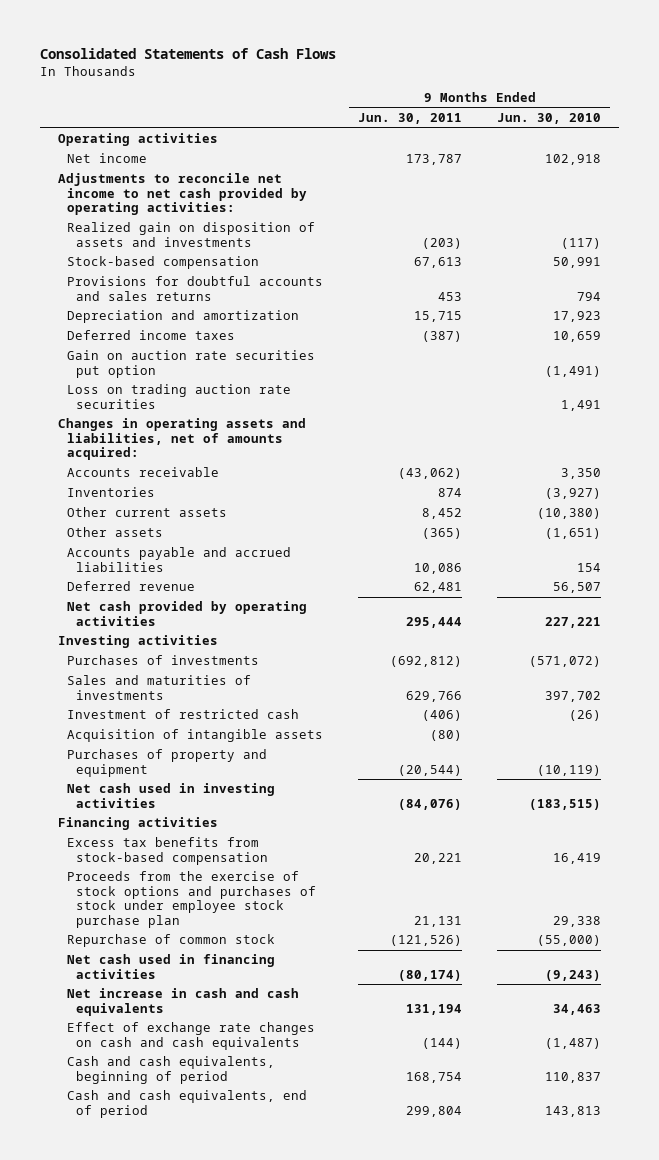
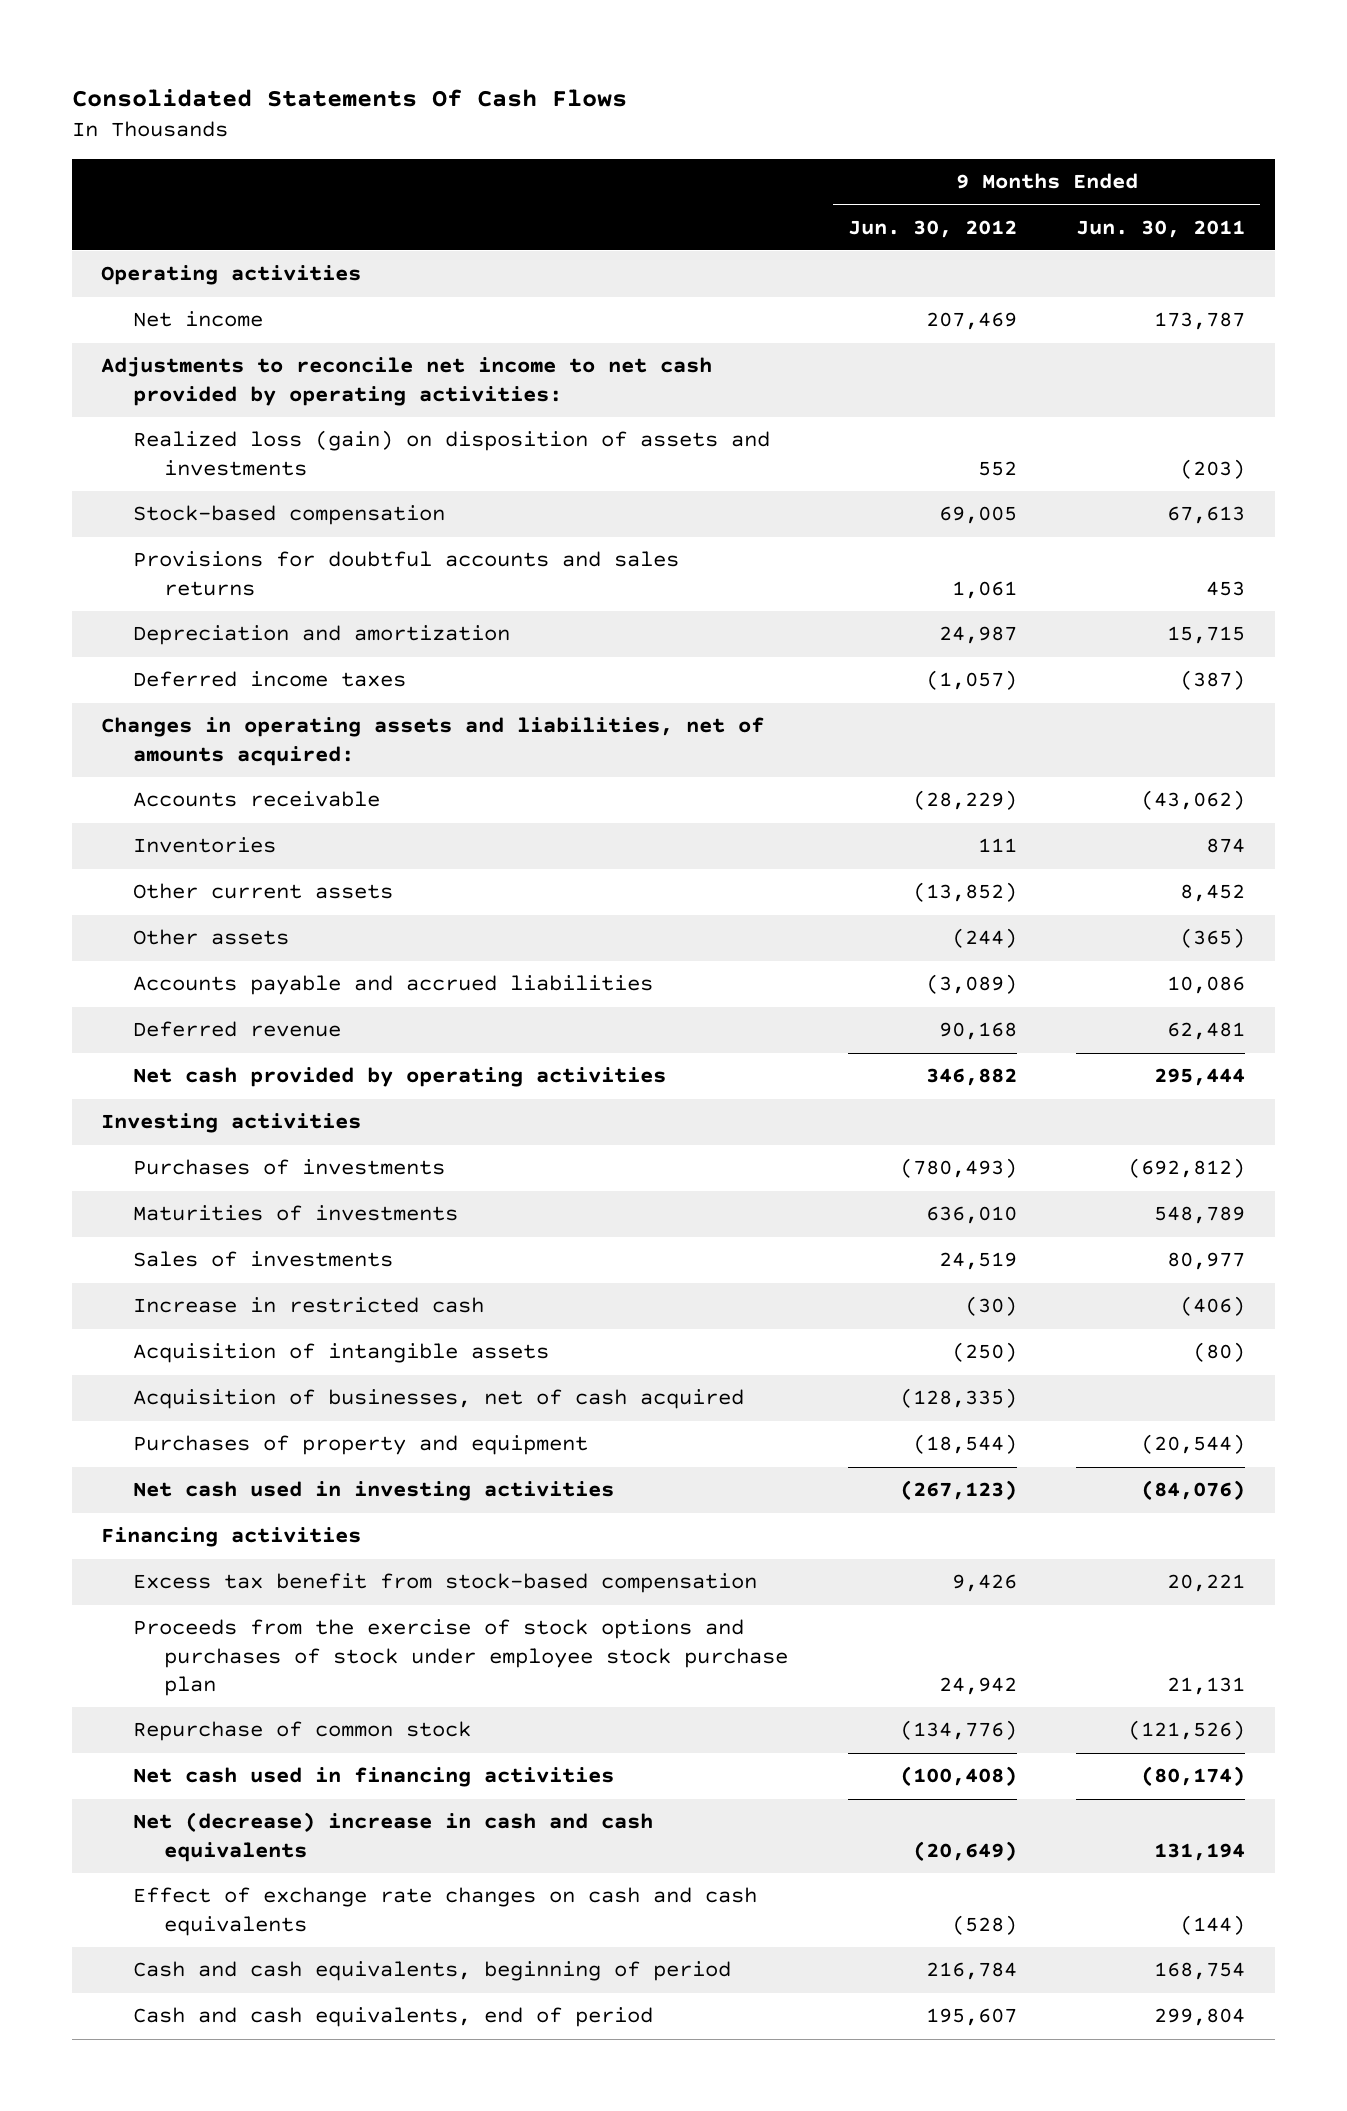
[39,48,336,60] Consolidated Statements of Cash Flows -> [71,89,627,108] Consolidated Statements Of Cash Flows
[497,113,602,125] Jun. 30, 2010 -> none
none -> [847,219,1017,238] Jun. 30, 2012
[66,222,315,247] Realized gain on disposition of assets and investments -> [132,430,770,476] Realized loss (gain) on disposition of assets and investments
[66,350,315,378] Gain on auction rate securities put option -> none
[66,384,291,409] Loss on trading auction rate securities -> none
[66,675,251,700] Sales and maturities of investments -> [132,1205,458,1222] Maturities of investments
[406,690,463,702] 629,766 -> [1154,1206,1246,1225] 548,789
none -> [132,1251,393,1268] Sales of investments
[66,709,299,720] Investment of restricted cash -> [132,1297,484,1314] Increase in restricted cash
none -> [132,1389,744,1410] Acquisition of businesses, net of cash acquired
[66,837,268,865] Excess tax benefits from stock-based compensation -> [132,1573,757,1594] Excess tax benefit from stock-based compensation
[66,988,299,1016] Net increase in cash and cash equivalents -> [132,1812,653,1862] Net (decrease) increase in cash and cash equivalents

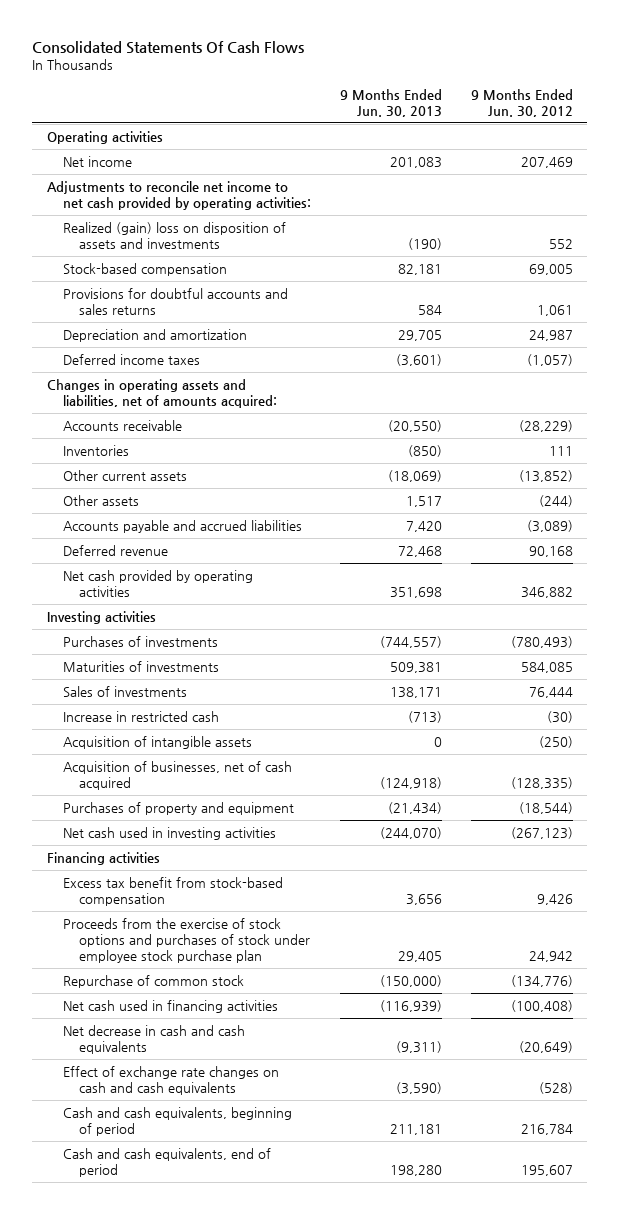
[1076,219,1246,238] Jun. 30, 2011 -> none
none -> [339,88,442,117] 9 Months Ended Jun. 30, 2013
[132,430,770,476] Realized loss (gain) on disposition of assets and investments -> [62,221,286,249] Realized (gain) loss on disposition of assets and investments
[925,1206,1017,1225] 636,010 -> [520,661,573,673] 584,085
[938,1252,1017,1271] 24,519 -> [528,686,573,698] 76,444
[132,1812,653,1862] Net (decrease) increase in cash and cash equivalents -> [62,1024,245,1054] Net decrease in cash and cash equivalents

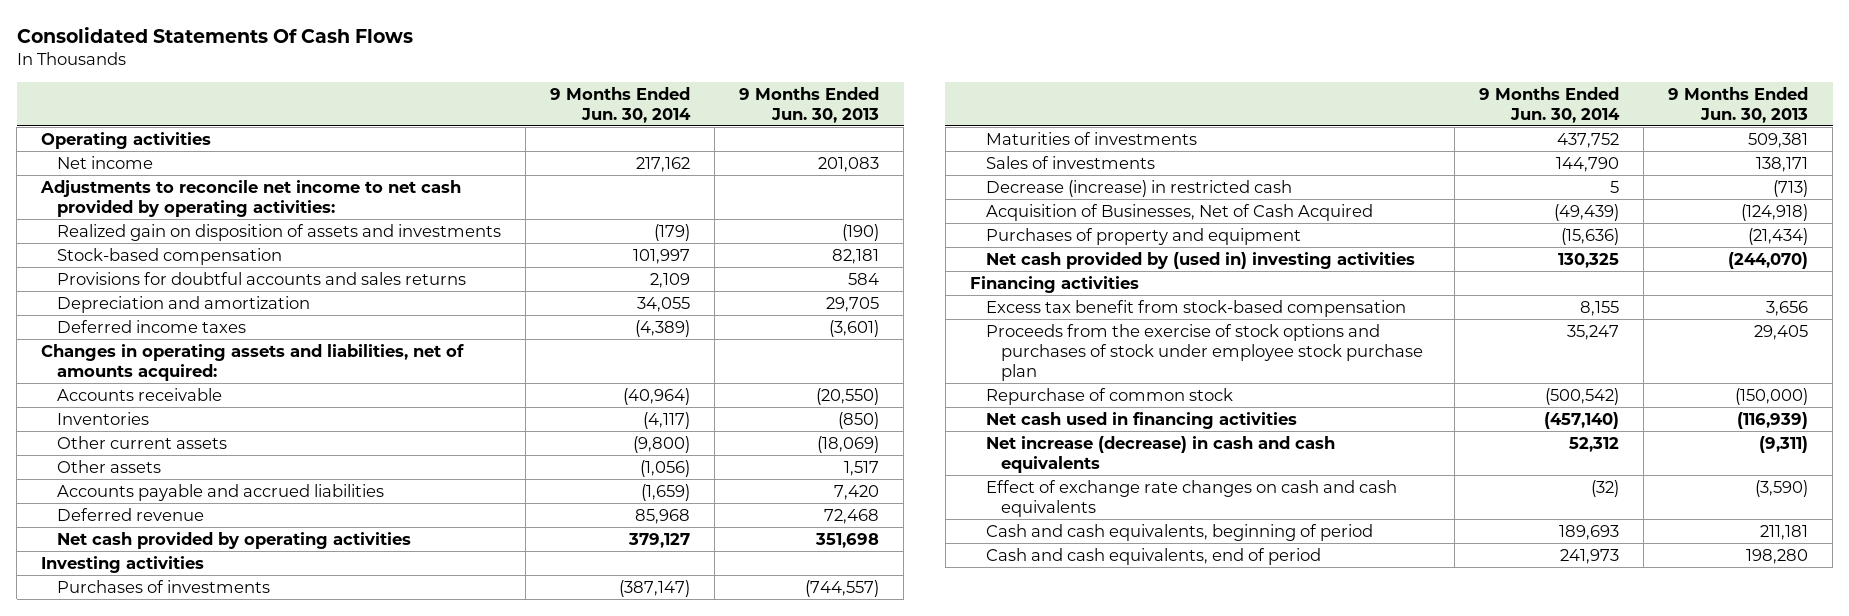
[470,88,573,117] 9 Months Ended Jun. 30, 2012 -> none
none -> [549,86,691,123] 9 Months Ended Jun. 30, 2014
[62,221,286,249] Realized (gain) loss on disposition of assets and investments -> [56,223,501,241] Realized gain on disposition of assets and investments
[62,735,252,749] Acquisition of intangible assets -> none
[62,710,219,722] Increase in restricted cash -> [985,179,1292,197] Decrease (increase) in restricted cash
[62,760,292,790] Acquisition of businesses, net of cash acquired -> [985,203,1373,221] Acquisition of Businesses, Net of Cash Acquired
[62,826,276,840] Net cash used in investing activities -> [985,251,1415,269] Net cash provided by (used in) investing activities
[62,1024,245,1054] Net decrease in cash and cash equivalents -> [985,435,1335,473] Net increase (decrease) in cash and cash equivalents

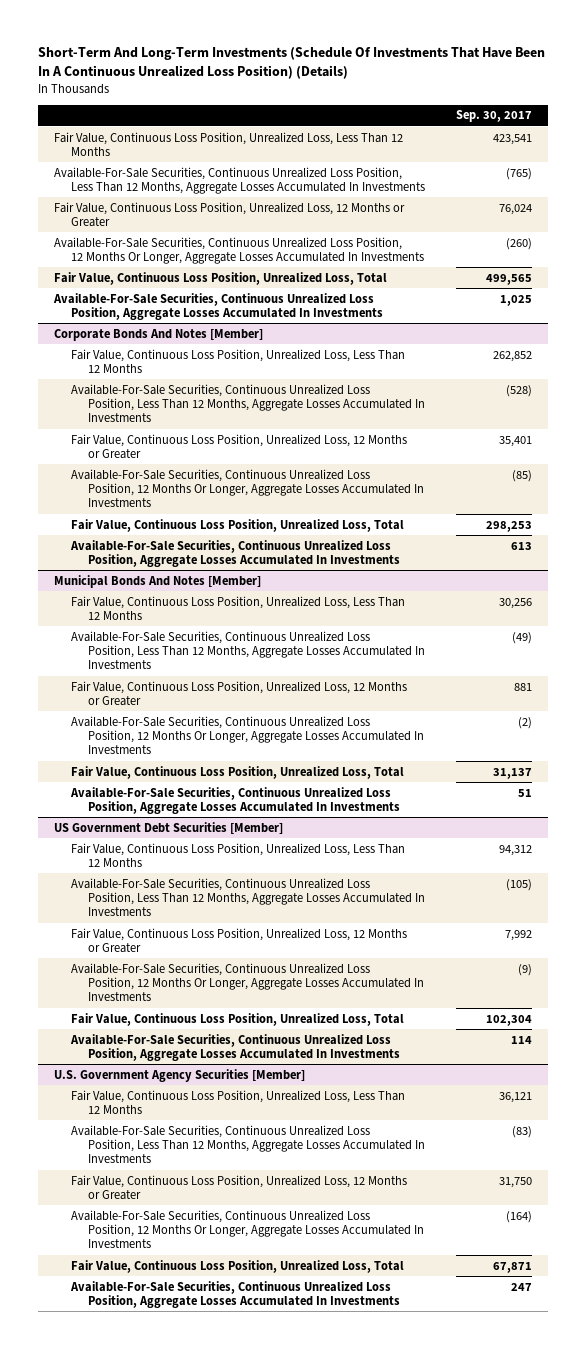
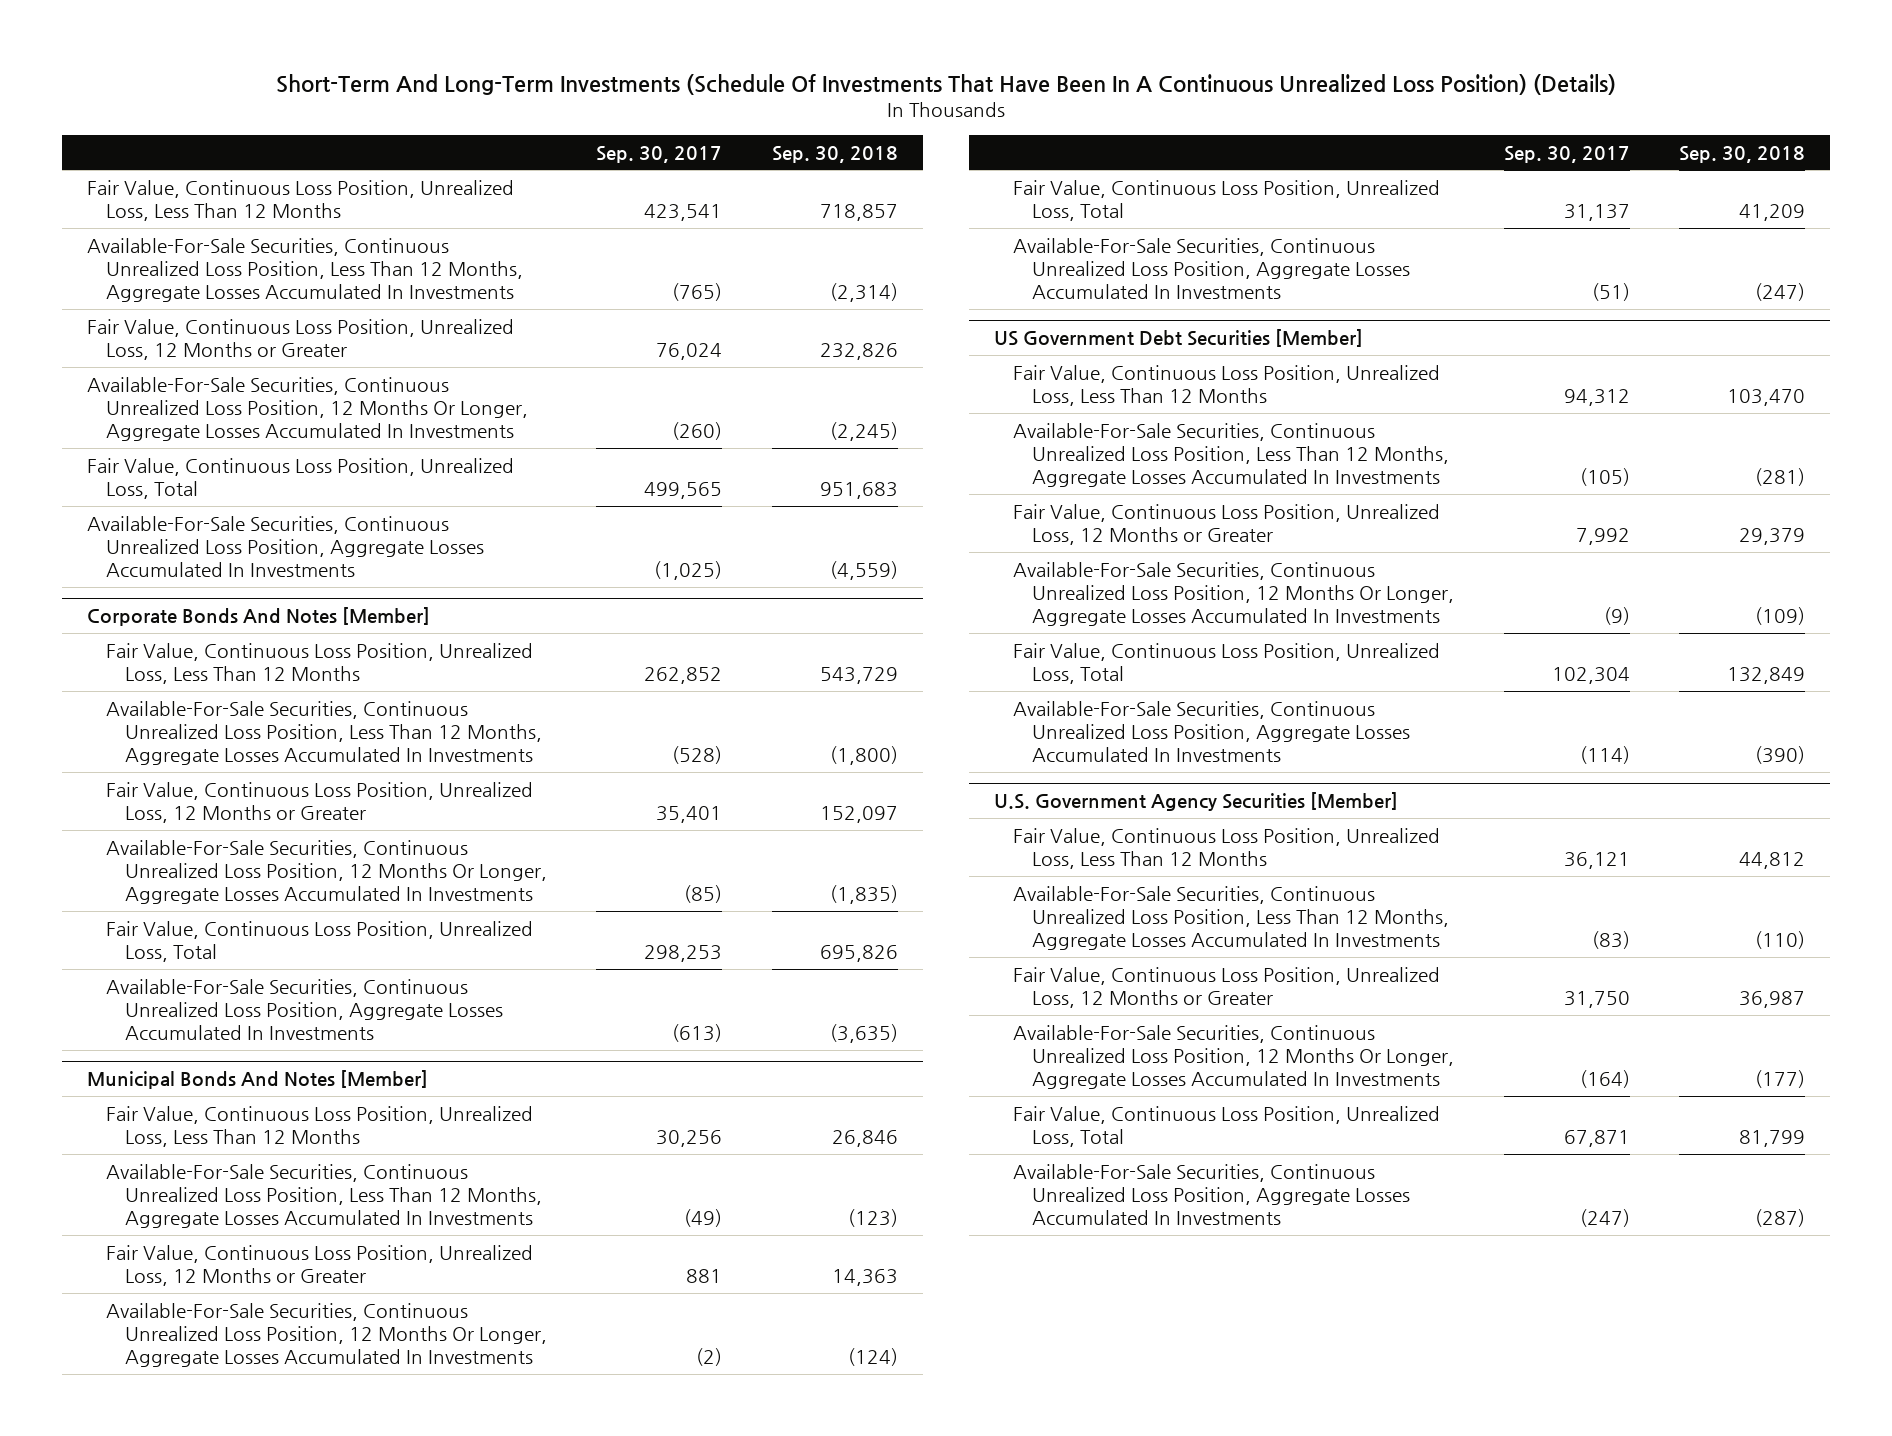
none -> [772,145,899,163] Sep. 30, 2018
[500,294,533,306] 1,025 -> [654,561,723,581] (1,025)
[511,541,533,550] 613 -> [672,1024,723,1043] (613)
[518,788,533,797] 51 -> [1591,283,1630,302] (51)
[511,1035,533,1044] 114 -> [1579,746,1630,765] (114)
[511,1282,533,1291] 247 -> [1579,1209,1630,1228] (247)

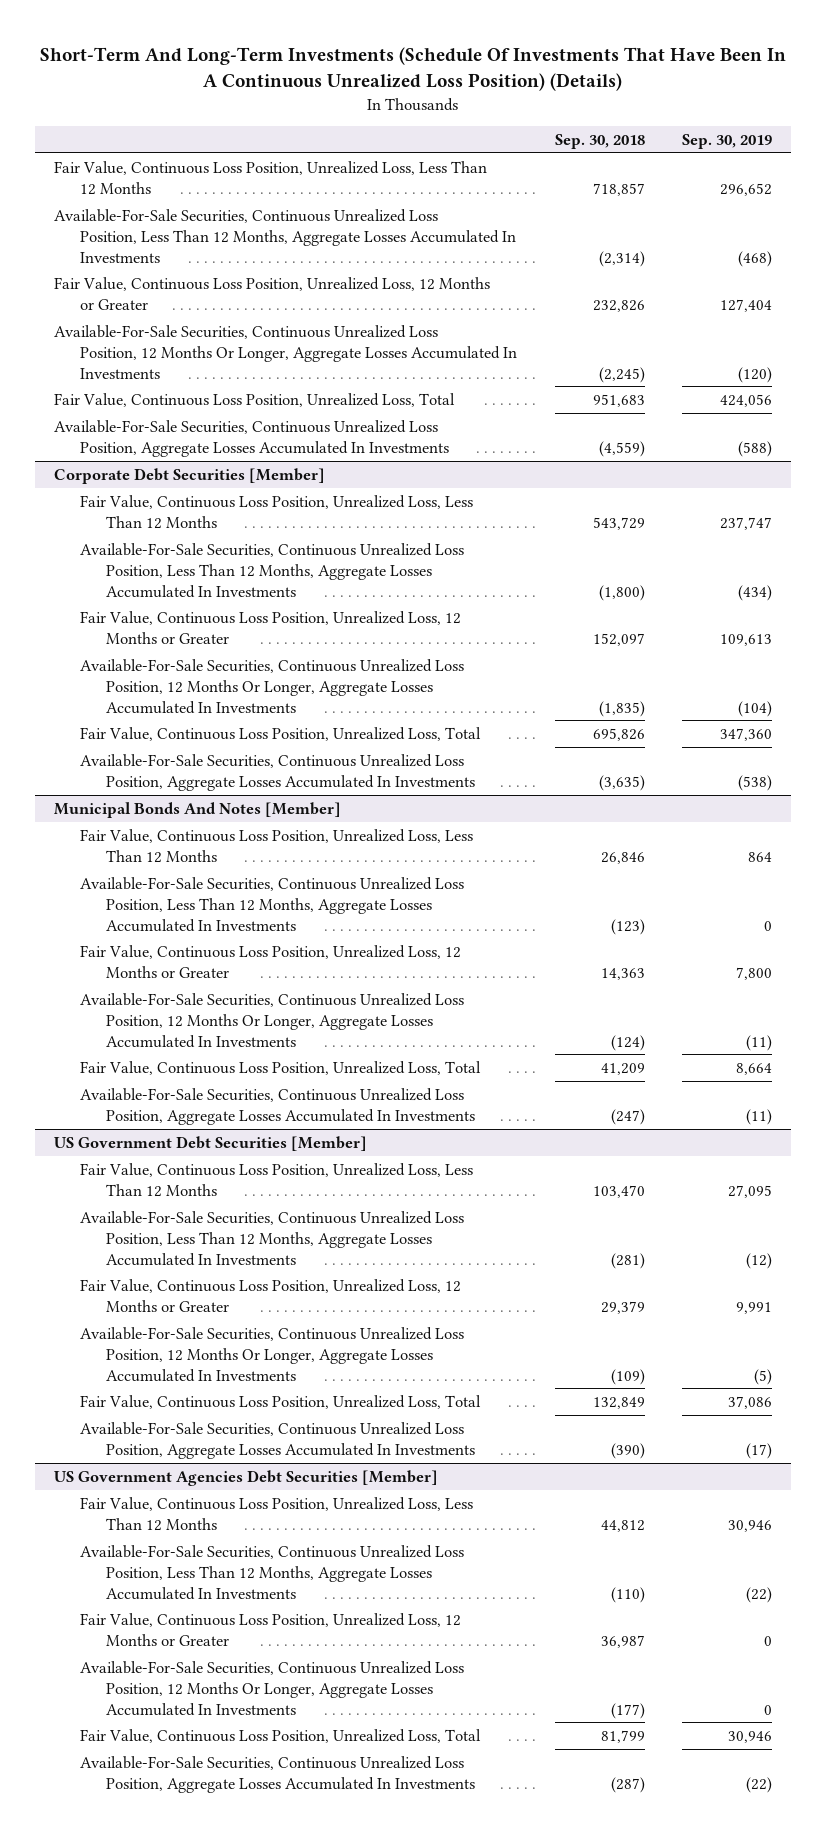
[596,145,723,163] Sep. 30, 2017 -> none
none -> [682,134,773,150] Sep. 30, 2019
[87,607,431,627] Corporate Bonds And Notes [Member] -> [54,467,326,484] Corporate Debt Securities [Member]
[994,792,1399,812] U.S. Government Agency Securities [Member] -> [54,1469,439,1486] US Government Agencies Debt Securities [Member]

